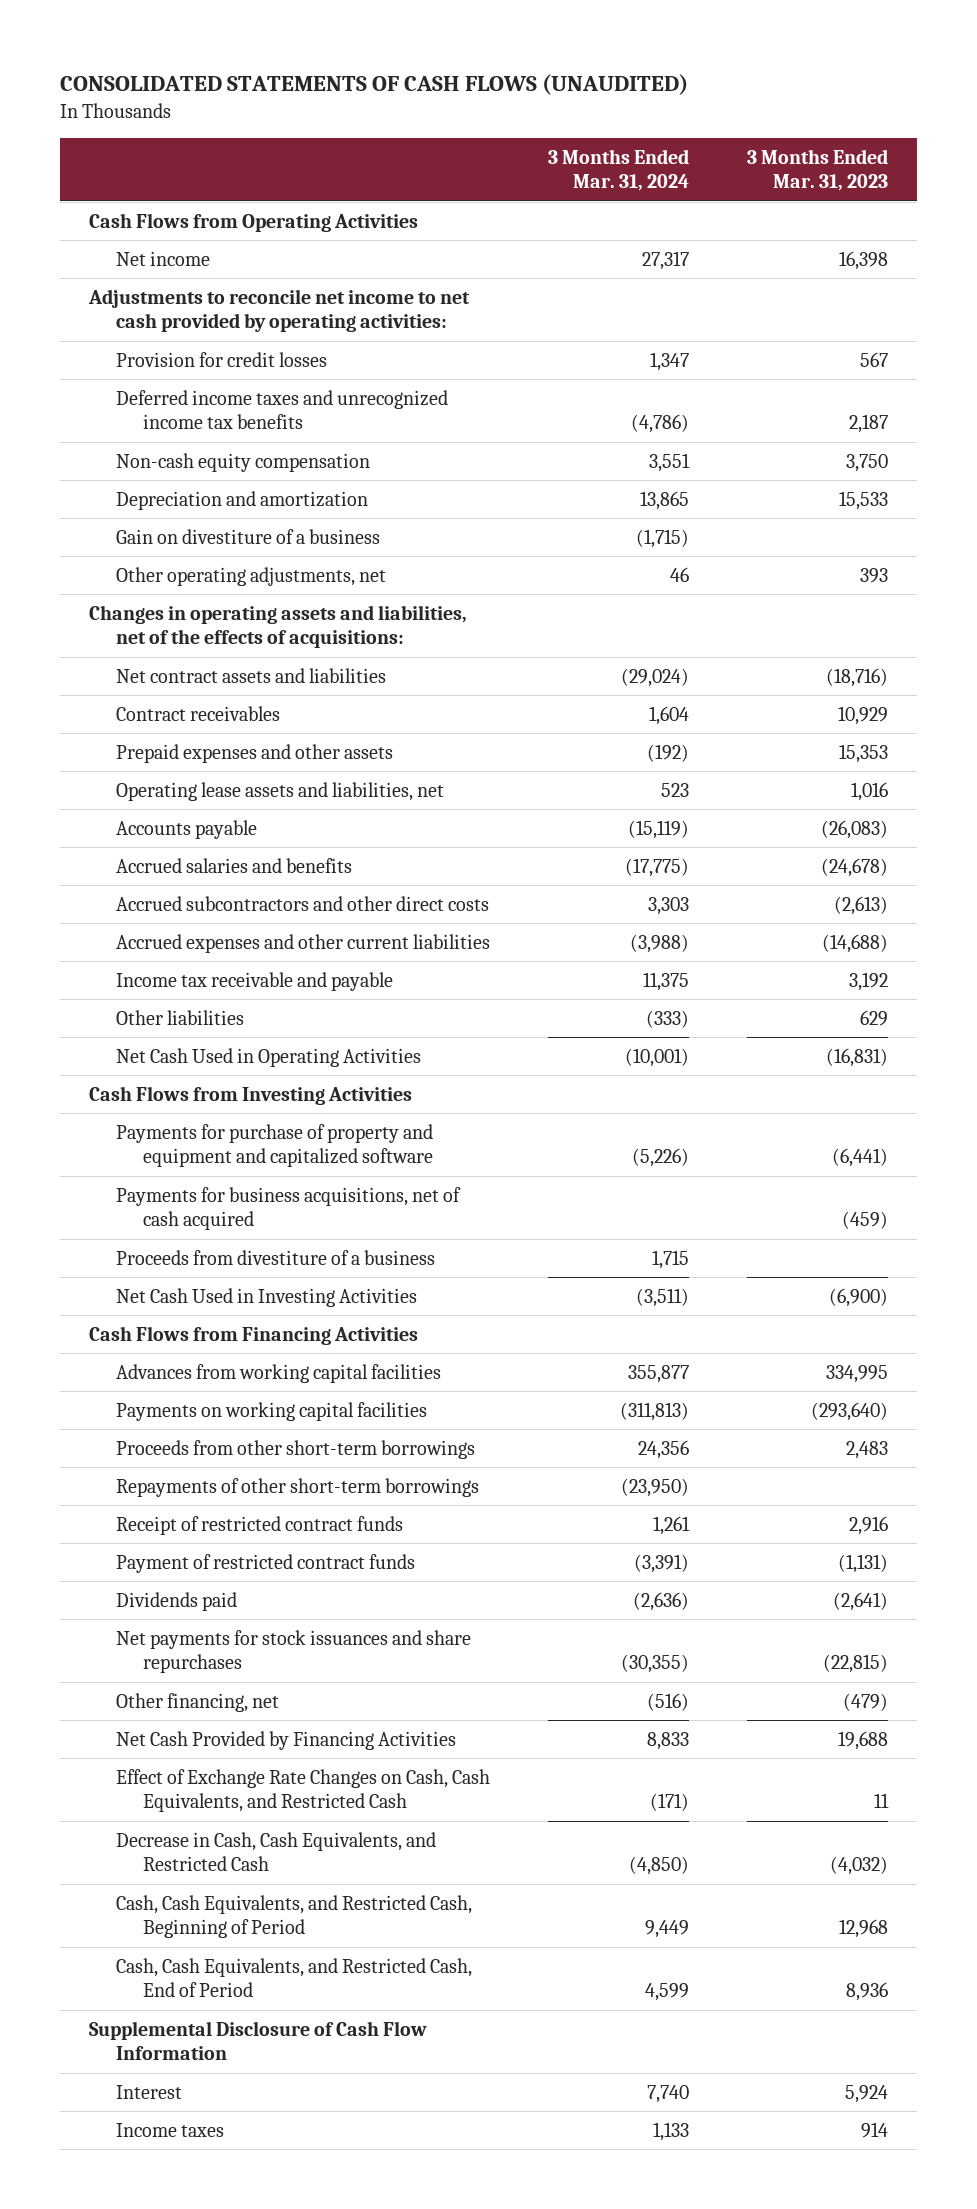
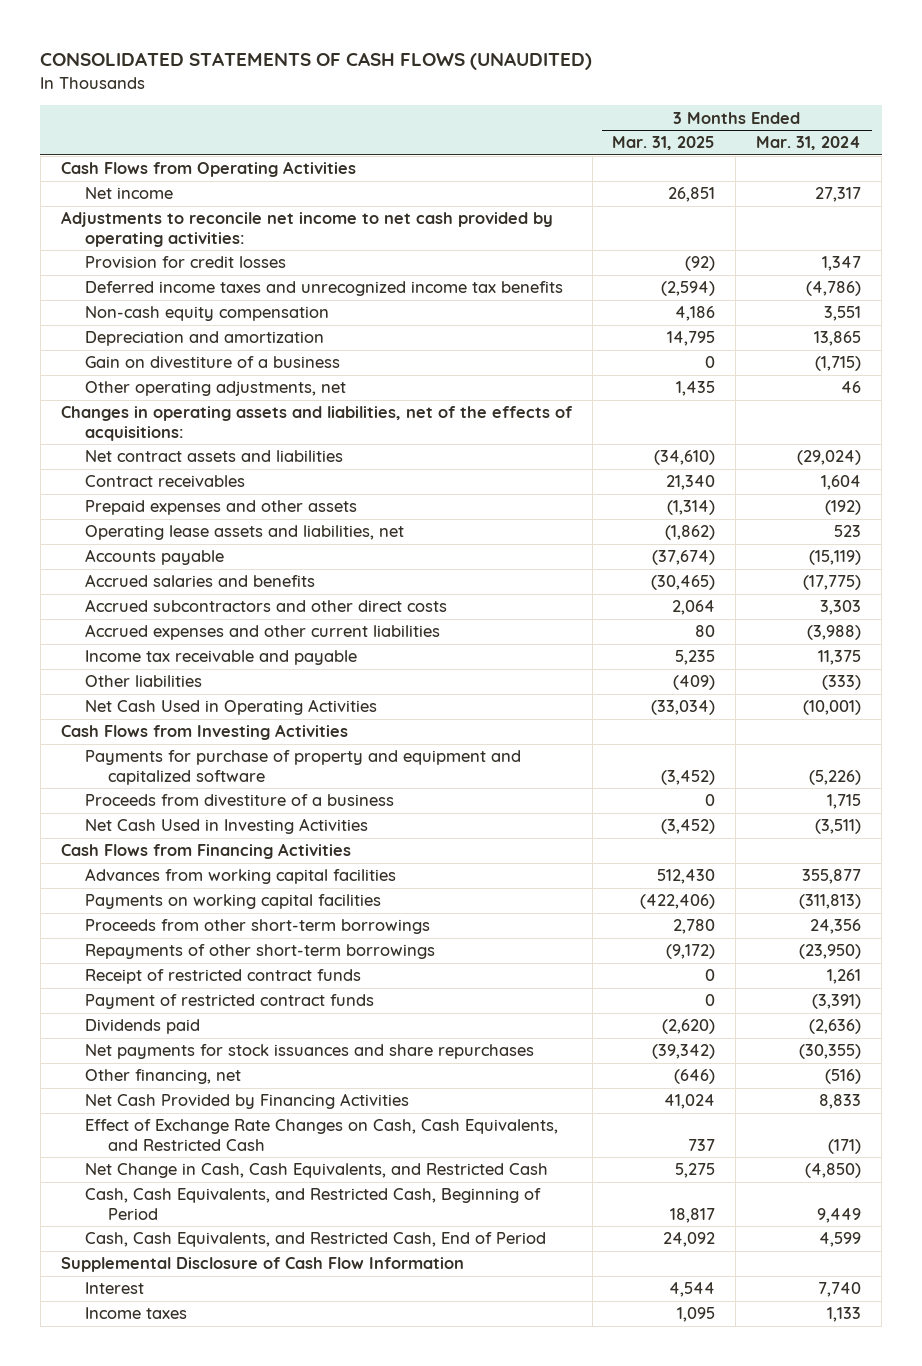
[746,148,888,192] 3 Months Ended Mar. 31, 2023 -> none
none -> [612,136,716,151] Mar. 31, 2025
[115,1186,461,1231] Payments for business acquisitions, net of cash acquired -> none
[115,1831,436,1872] Decrease in Cash, Cash Equivalents, and Restricted Cash -> [84,1163,548,1179] Net Change in Cash, Cash Equivalents, and Restricted Cash

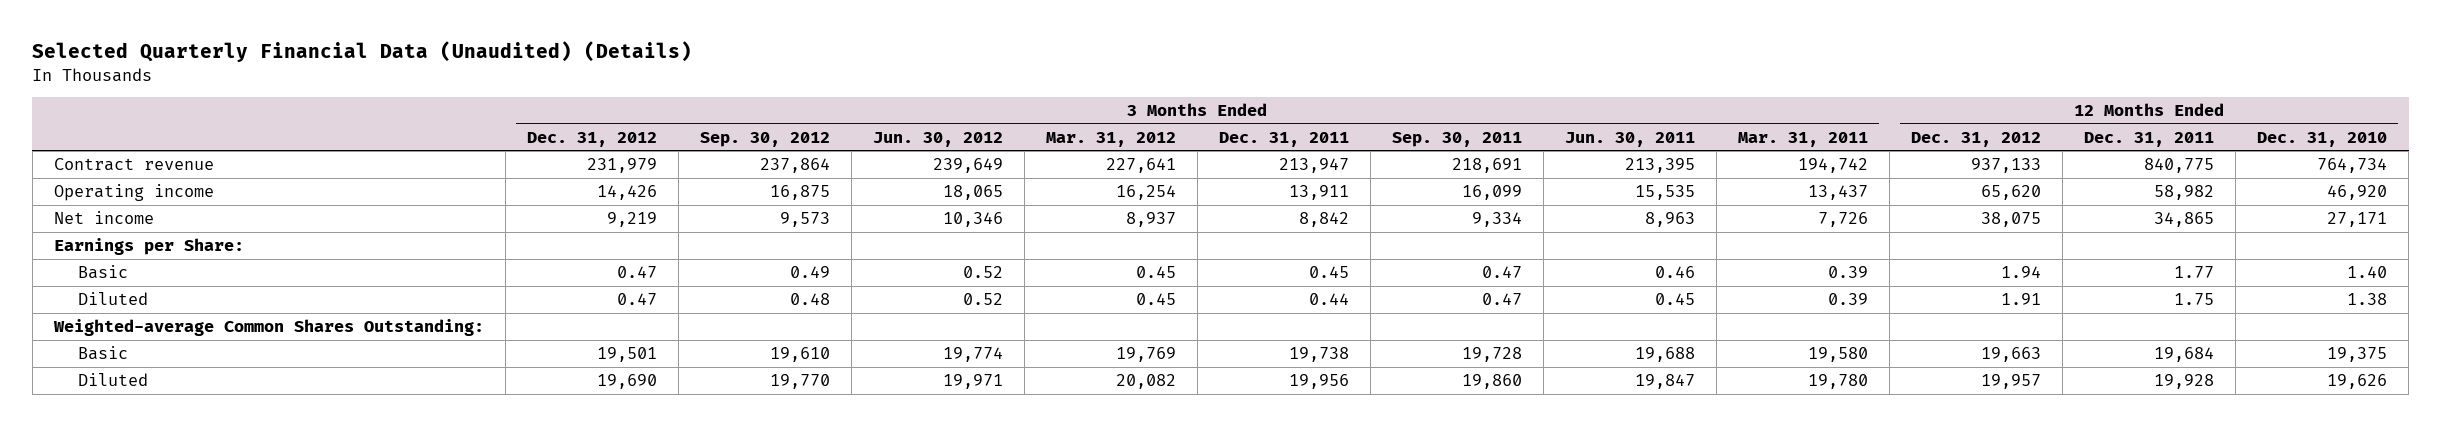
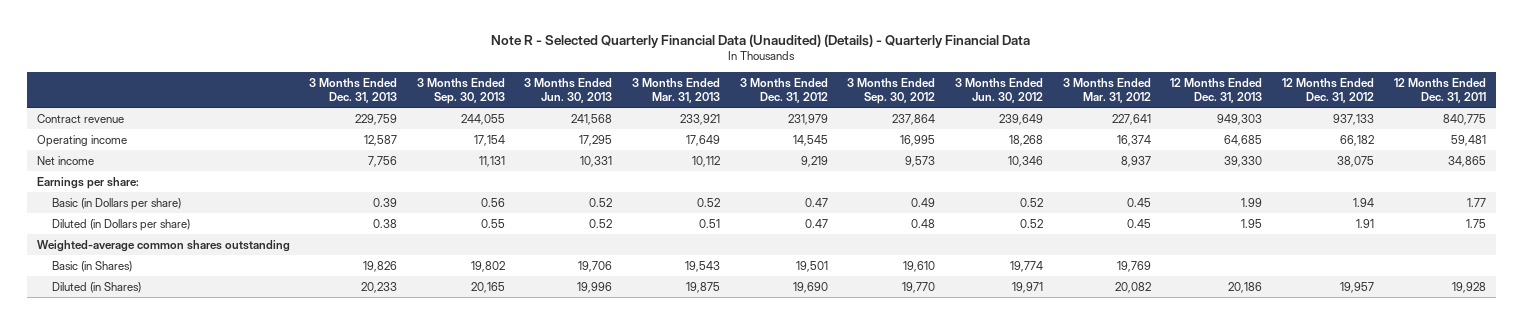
[32,41,693,63] Selected Quarterly Financial Data (Unaudited) (Details) -> [491,33,1031,48] Note R - Selected Quarterly Financial Data (Unaudited) (Details) - Quarterly Financial Data
[1218,132,1349,148] Dec. 31, 2011 -> none
[1392,132,1523,148] Sep. 30, 2011 -> none
[1565,132,1696,148] Jun. 30, 2011 -> none
[1738,132,1869,148] Mar. 31, 2011 -> none
[2257,132,2388,148] Dec. 31, 2010 -> none
none -> [309,77,398,104] 3 Months Ended Dec. 31, 2013
none -> [416,77,505,105] 3 Months Ended Sep. 30, 2013
none -> [524,77,613,104] 3 Months Ended Jun. 30, 2013
none -> [632,77,721,104] 3 Months Ended Mar. 31, 2013
none -> [1170,77,1263,104] 12 Months Ended Dec. 31, 2013
[596,185,657,201] 14,426 -> [792,134,828,146] 14,545
[769,185,830,201] 16,875 -> [900,134,936,146] 16,995
[942,185,1003,201] 18,065 -> [1009,134,1044,146] 18,268
[1115,185,1176,201] 16,254 -> [1116,134,1151,146] 16,374
[1981,185,2042,201] 65,620 -> [1340,134,1375,146] 66,182
[2154,185,2215,201] 58,982 -> [1450,134,1486,146] 59,481
[78,346,129,361] Basic -> none
[53,238,244,256] Earnings per Share: -> [36,176,139,189] Earnings per share:
[78,265,129,280] Basic -> [52,197,182,210] Basic (in Dollars per share)
[78,292,149,306] Diluted -> [52,218,191,231] Diluted (in Dollars per share)
[52,319,484,337] Weighted-average Common Shares Outstanding: -> [36,239,290,252] Weighted-average common shares outstanding
none -> [52,260,133,272] Basic (in Shares)
[78,373,149,387] Diluted -> [52,281,142,293] Diluted (in Shares)

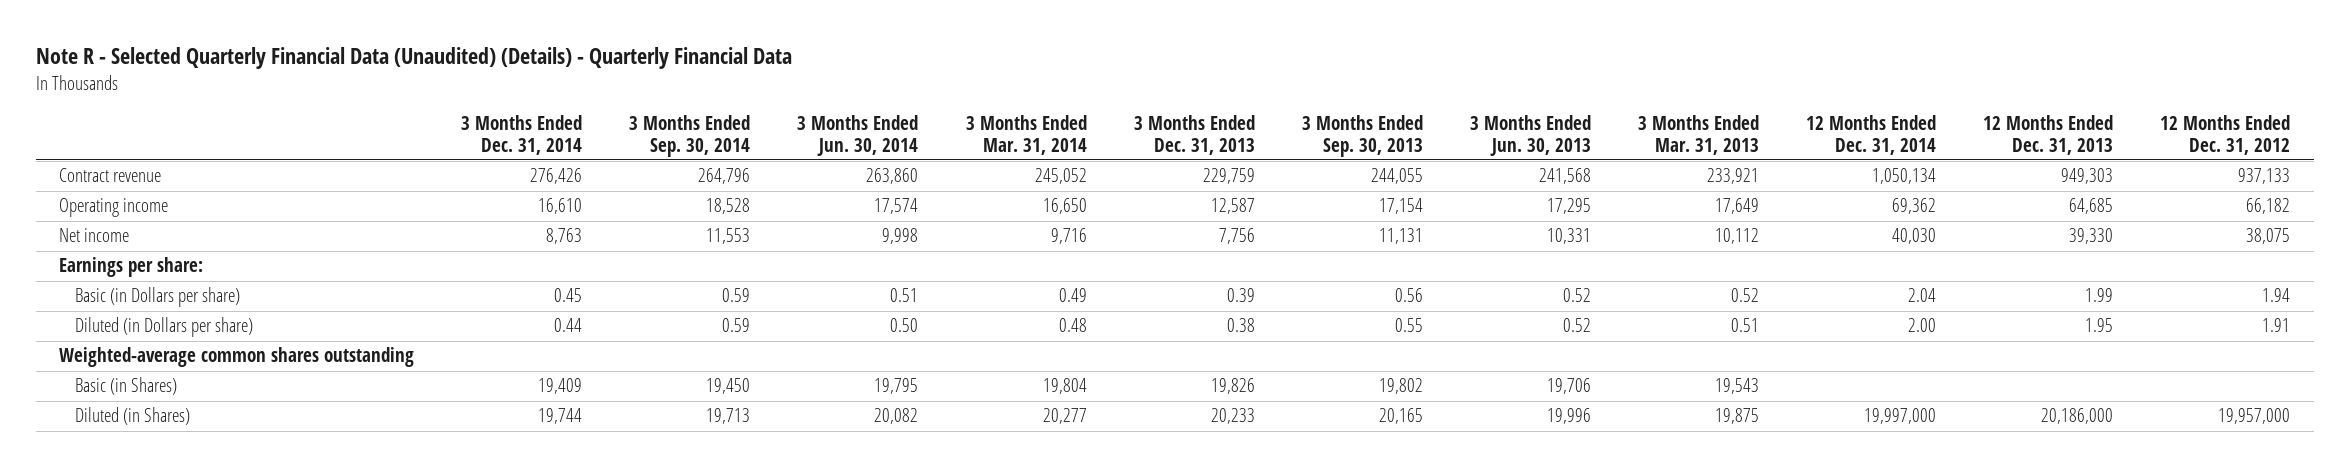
[739,77,828,104] 3 Months Ended Dec. 31, 2012 -> none
[847,77,936,105] 3 Months Ended Sep. 30, 2012 -> none
[955,77,1044,104] 3 Months Ended Jun. 30, 2012 -> none
[1062,77,1151,104] 3 Months Ended Mar. 31, 2012 -> none
[1393,77,1486,104] 12 Months Ended Dec. 31, 2011 -> none
none -> [461,114,583,155] 3 Months Ended Dec. 31, 2014
none -> [629,114,751,157] 3 Months Ended Sep. 30, 2014
none -> [797,114,919,156] 3 Months Ended Jun. 30, 2014
none -> [965,114,1087,155] 3 Months Ended Mar. 31, 2014
none -> [1806,114,1937,155] 12 Months Ended Dec. 31, 2014
[1228,281,1263,293] 20,186 -> [2041,408,2114,425] 20,186,000
[1340,281,1375,293] 19,957 -> [2218,408,2291,425] 19,957,000

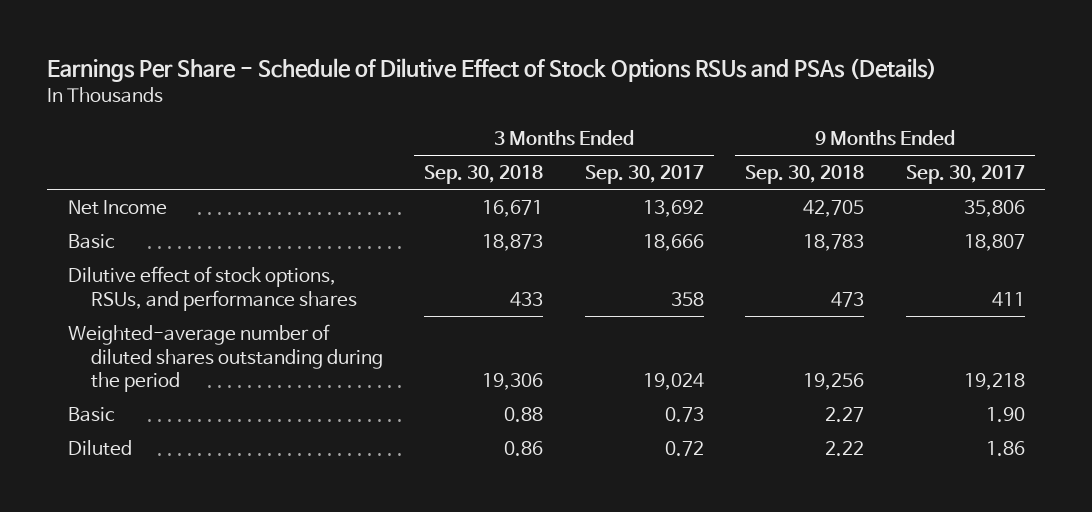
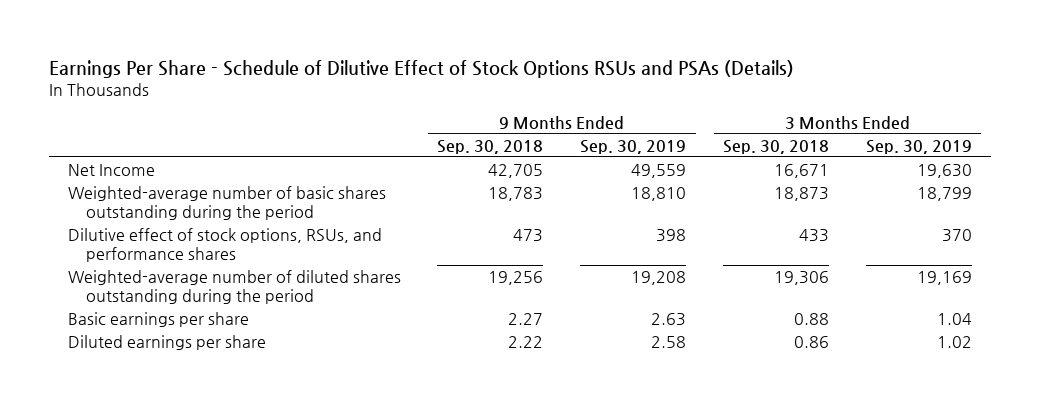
[584,164,704,184] Sep. 30, 2017 -> none
[905,164,1025,184] Sep. 30, 2017 -> none
none -> [580,139,687,154] Sep. 30, 2019
none -> [866,139,973,154] Sep. 30, 2019
[67,233,115,249] Basic -> [67,185,386,220] Weighted-average number of basic shares outstanding during the period
[67,406,115,422] Basic -> [67,311,249,327] Basic earnings per share
[67,439,132,456] Diluted -> [67,334,266,350] Diluted earnings per share

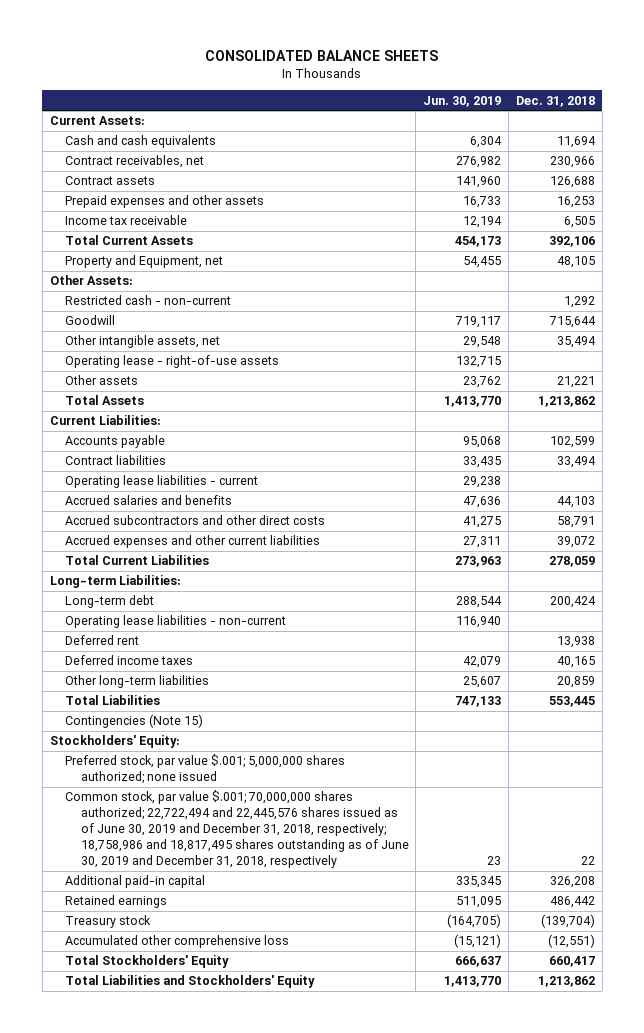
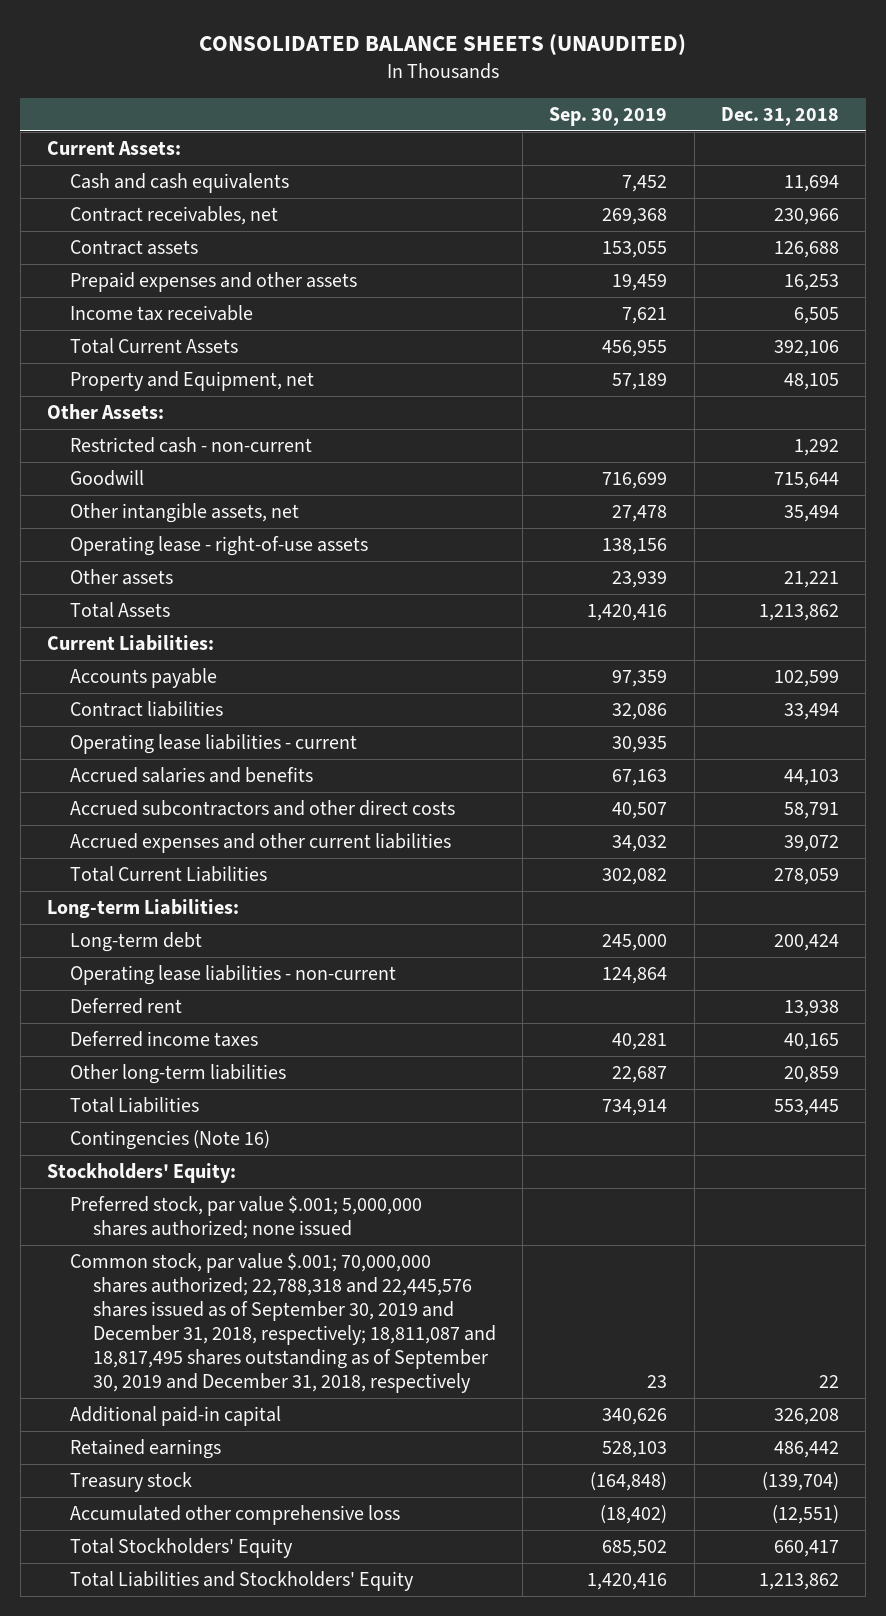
[205,50,439,62] CONSOLIDATED BALANCE SHEETS -> [199,34,687,57] CONSOLIDATED BALANCE SHEETS (UNAUDITED)
[423,95,502,107] Jun. 30, 2019 -> none
none -> [549,107,668,127] Sep. 30, 2019
[65,714,204,729] Contingencies (Note 15) -> [69,1129,270,1150] Contingencies (Note 16)
[65,790,409,868] Common stock, par value $.001; 70,000,000 shares authorized; 22,722,494 and 22,445,576 shares issued as of June 30, 2019 and December 31, 2018, respectively; 18,758,986 and 18,817,495 shares outstanding as of June 30, 2019 and December 31, 2018, respectively -> [69,1252,496,1394] Common stock, par value $.001; 70,000,000 shares authorized; 22,788,318 and 22,445,576 shares issued as of September 30, 2019 and December 31, 2018, respectively; 18,811,087 and 18,817,495 shares outstanding as of September 30, 2019 and December 31, 2018, respectively

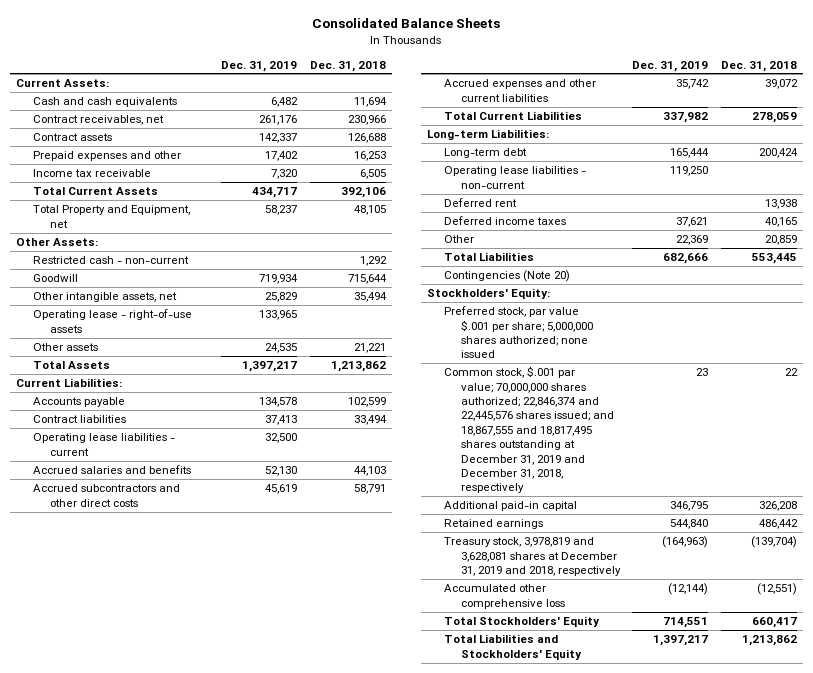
[199,34,687,57] CONSOLIDATED BALANCE SHEETS (UNAUDITED) -> [312,17,501,28] Consolidated Balance Sheets
[549,107,668,127] Sep. 30, 2019 -> none
none -> [221,60,298,72] Dec. 31, 2019
[69,271,357,292] Prepaid expenses and other assets -> [32,151,181,162] Prepaid expenses and other
[69,370,314,391] Property and Equipment, net -> [32,205,190,228] Total Property and Equipment, net
[69,1063,286,1084] Other long-term liabilities -> [443,235,474,244] Other
[69,1129,270,1150] Contingencies (Note 16) -> [443,270,570,283] Contingencies (Note 20)
[69,1195,422,1239] Preferred stock, par value $.001; 5,000,000 shares authorized; none issued -> [443,306,593,359] Preferred stock, par value $.001 per share; 5,000,000 shares authorized; none issued
[69,1252,496,1394] Common stock, par value $.001; 70,000,000 shares authorized; 22,788,318 and 22,445,576 shares issued as of September 30, 2019 and December 31, 2018, respectively; 18,811,087 and 18,817,495 shares outstanding as of September 30, 2019 and December 31, 2018, respectively -> [443,366,614,494] Common stock, $.001 par value; 70,000,000 shares authorized; 22,846,374 and 22,445,576 shares issued; and 18,867,555 and 18,817,495 shares outstanding at December 31, 2019 and December 31, 2018, respectively
[69,1471,192,1492] Treasury stock -> [443,537,621,577] Treasury stock, 3,978,819 and 3,628,081 shares at December 31, 2019 and 2018, respectively

